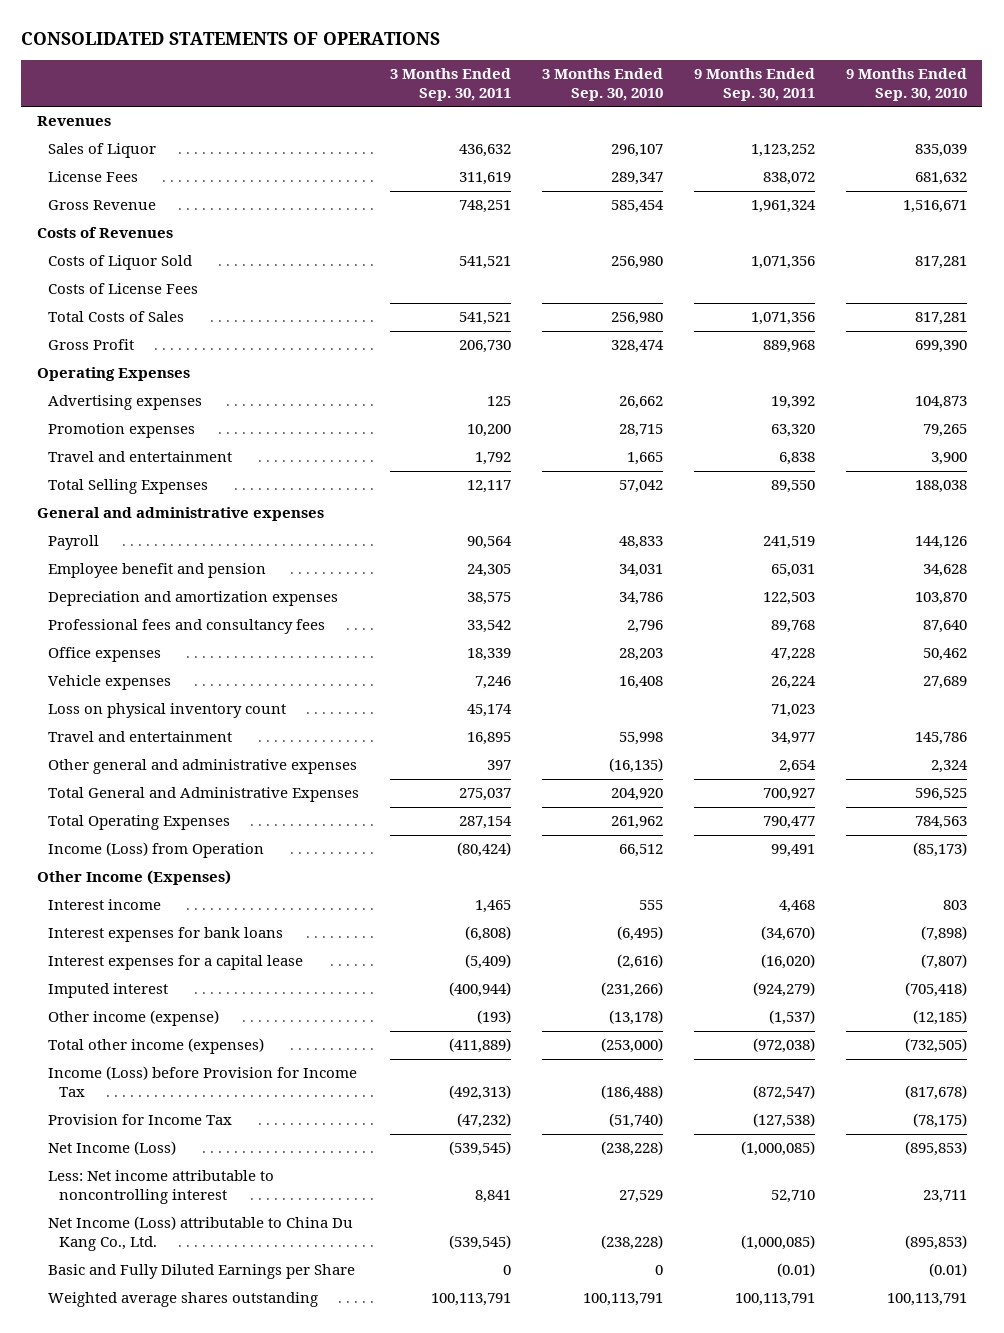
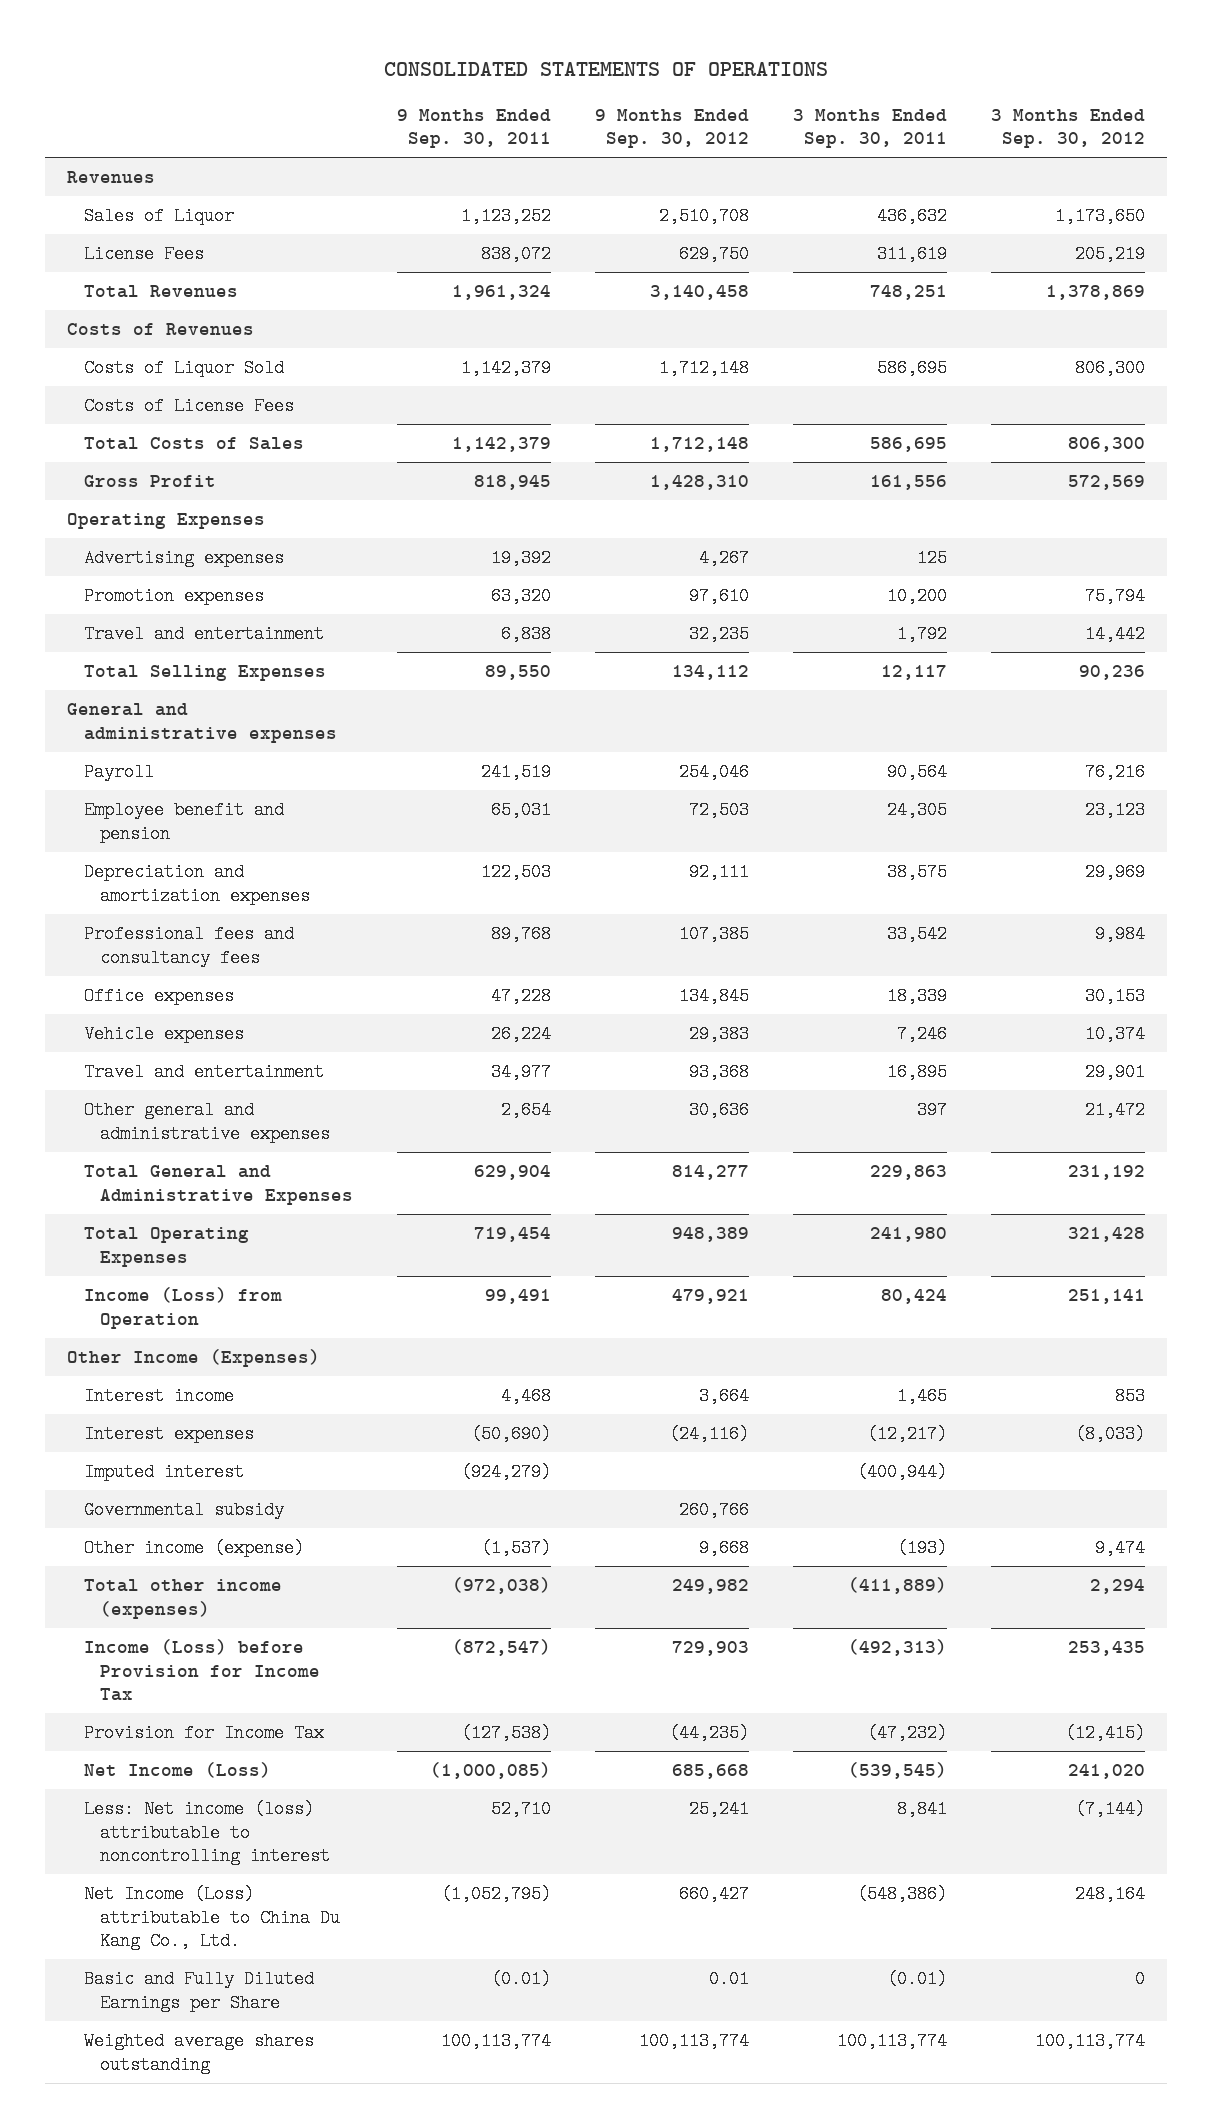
[541,67,663,101] 3 Months Ended Sep. 30, 2010 -> none
[845,67,967,101] 9 Months Ended Sep. 30, 2010 -> none
none -> [595,108,750,149] 9 Months Ended Sep. 30, 2012
none -> [991,108,1146,149] 3 Months Ended Sep. 30, 2012
[47,200,156,211] Gross Revenue -> [83,285,238,299] Total Revenues
[458,256,511,270] 541,521 -> [877,359,948,378] 586,695
[750,256,815,270] 1,071,356 -> [461,359,552,378] 1,142,379
[458,312,511,326] 541,521 -> [870,437,948,453] 586,695
[750,312,815,326] 1,071,356 -> [452,437,552,453] 1,142,379
[458,340,511,354] 206,730 -> [870,475,948,491] 161,556
[762,340,815,354] 889,968 -> [474,475,552,491] 818,945
[47,703,286,719] Loss on physical inventory count -> none
[458,788,511,802] 275,037 -> [870,1165,948,1181] 229,863
[762,788,815,802] 700,927 -> [474,1165,552,1181] 629,904
[458,816,512,830] 287,154 -> [870,1227,948,1243] 241,980
[762,816,815,830] 790,477 -> [474,1227,552,1243] 719,454
[456,842,511,858] (80,424) -> [881,1289,948,1305] 80,424
[47,955,303,971] Interest expenses for a capital lease -> none
[47,927,283,943] Interest expenses for bank loans -> [83,1425,254,1444] Interest expenses
[464,926,511,942] (6,808) -> [867,1425,948,1444] (12,217)
[760,926,815,942] (34,670) -> [471,1425,552,1444] (50,690)
none -> [83,1501,284,1520] Governmental subsidy
[47,1170,274,1205] Less: Net income attributable to noncontrolling interest -> [83,1800,331,1866] Less: Net income (loss) attributable to noncontrolling interest
[448,1235,511,1251] (539,545) -> [857,1885,948,1904] (548,386)
[740,1235,815,1251] (1,000,085) -> [441,1885,552,1904] (1,052,795)
[502,1265,511,1276] 0 -> [887,1970,948,1989] (0.01)
[430,1293,511,1307] 100,113,791 -> [837,2032,948,2051] 100,113,774
[734,1293,815,1307] 100,113,791 -> [441,2032,552,2051] 100,113,774

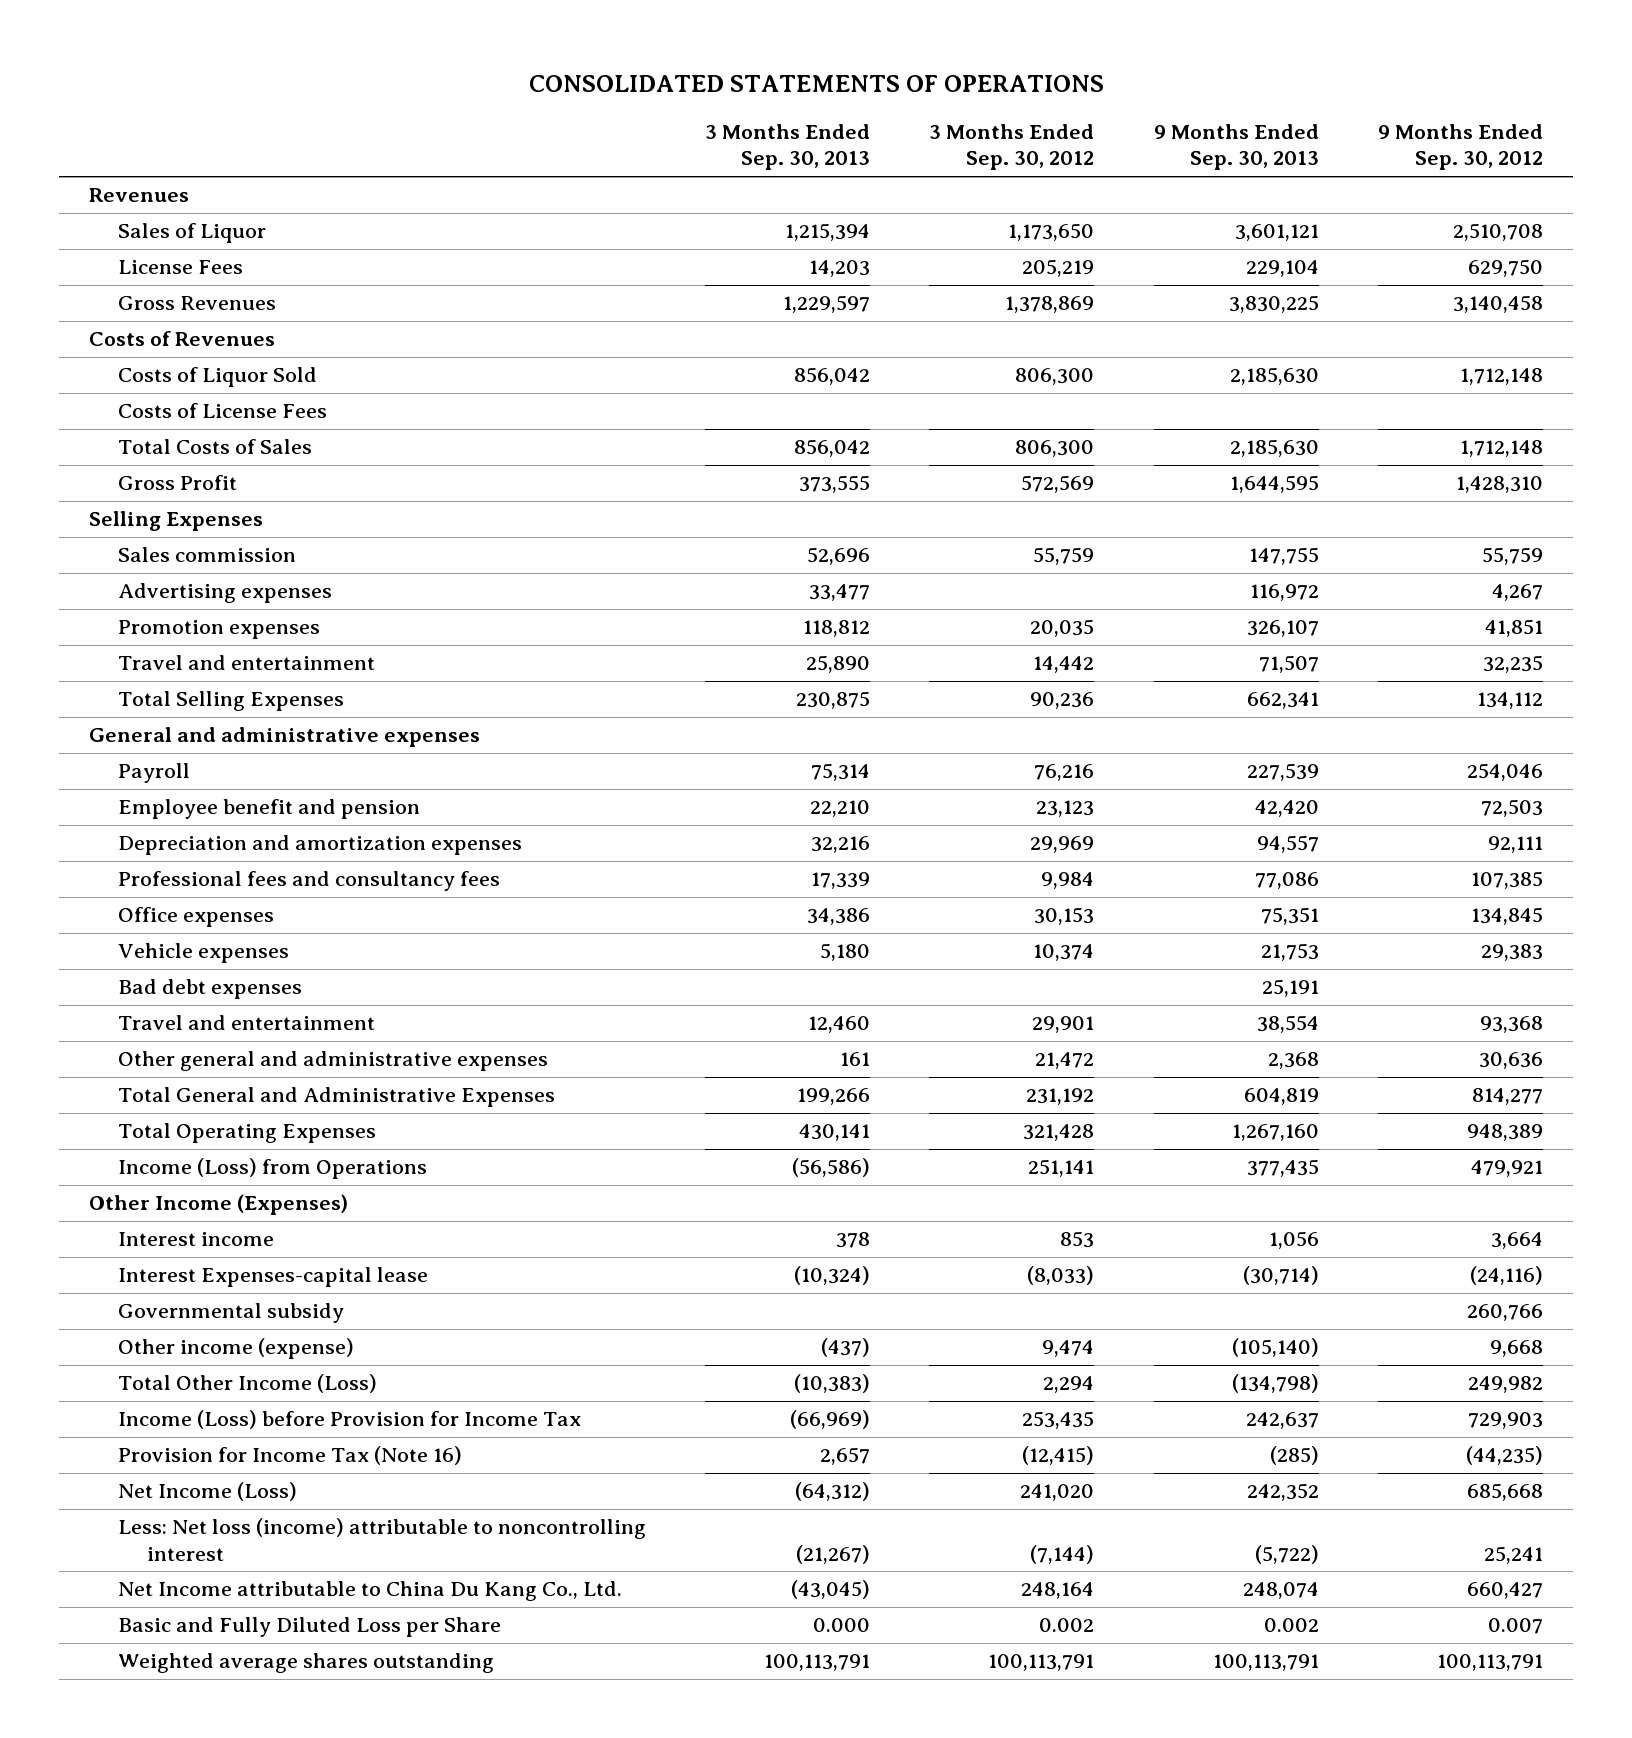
[397,108,552,149] 9 Months Ended Sep. 30, 2011 -> none
[793,108,948,149] 3 Months Ended Sep. 30, 2011 -> none
none -> [705,124,871,171] 3 Months Ended Sep. 30, 2013
none -> [1153,124,1319,171] 9 Months Ended Sep. 30, 2013
[83,285,238,299] Total Revenues -> [117,296,276,311] Gross Revenues
[67,513,266,530] Operating Expenses -> none
none -> [88,511,263,532] Selling Expenses
none -> [117,547,296,563] Sales commission
[689,587,750,606] 97,610 -> [1485,619,1544,638] 41,851
[1085,587,1146,606] 75,794 -> [1030,619,1095,638] 20,035
none -> [117,979,302,1000] Bad debt expenses
[83,1287,282,1329] Income (Loss) from Operation -> [117,1158,427,1180] Income (Loss) from Operations
[83,1463,244,1482] Imputed interest -> none
[83,1425,254,1444] Interest expenses -> [117,1267,428,1288] Interest Expenses-capital lease
[83,1579,282,1619] Total other income (expenses) -> [117,1374,377,1394] Total Other Income (Loss)
[83,1724,324,1743] Provision for Income Tax -> [117,1446,462,1466] Provision for Income Tax (Note 16)
[83,1800,331,1866] Less: Net income (loss) attributable to noncontrolling interest -> [117,1518,646,1561] Less: Net loss (income) attributable to noncontrolling interest
[83,1885,341,1951] Net Income (Loss) attributable to China Du Kang Co., Ltd. -> [117,1581,622,1602] Net Income attributable to China Du Kang Co., Ltd.
[83,1970,314,2012] Basic and Fully Diluted Earnings per Share -> [117,1617,501,1638] Basic and Fully Diluted Loss per Share
[709,1970,750,1989] 0.01 -> [1488,1618,1544,1635] 0.007
[1135,1970,1146,1989] 0 -> [1039,1618,1095,1633] 0.002
[639,2032,750,2051] 100,113,774 -> [1437,1654,1544,1672] 100,113,791
[1035,2032,1146,2051] 100,113,774 -> [988,1654,1095,1672] 100,113,791

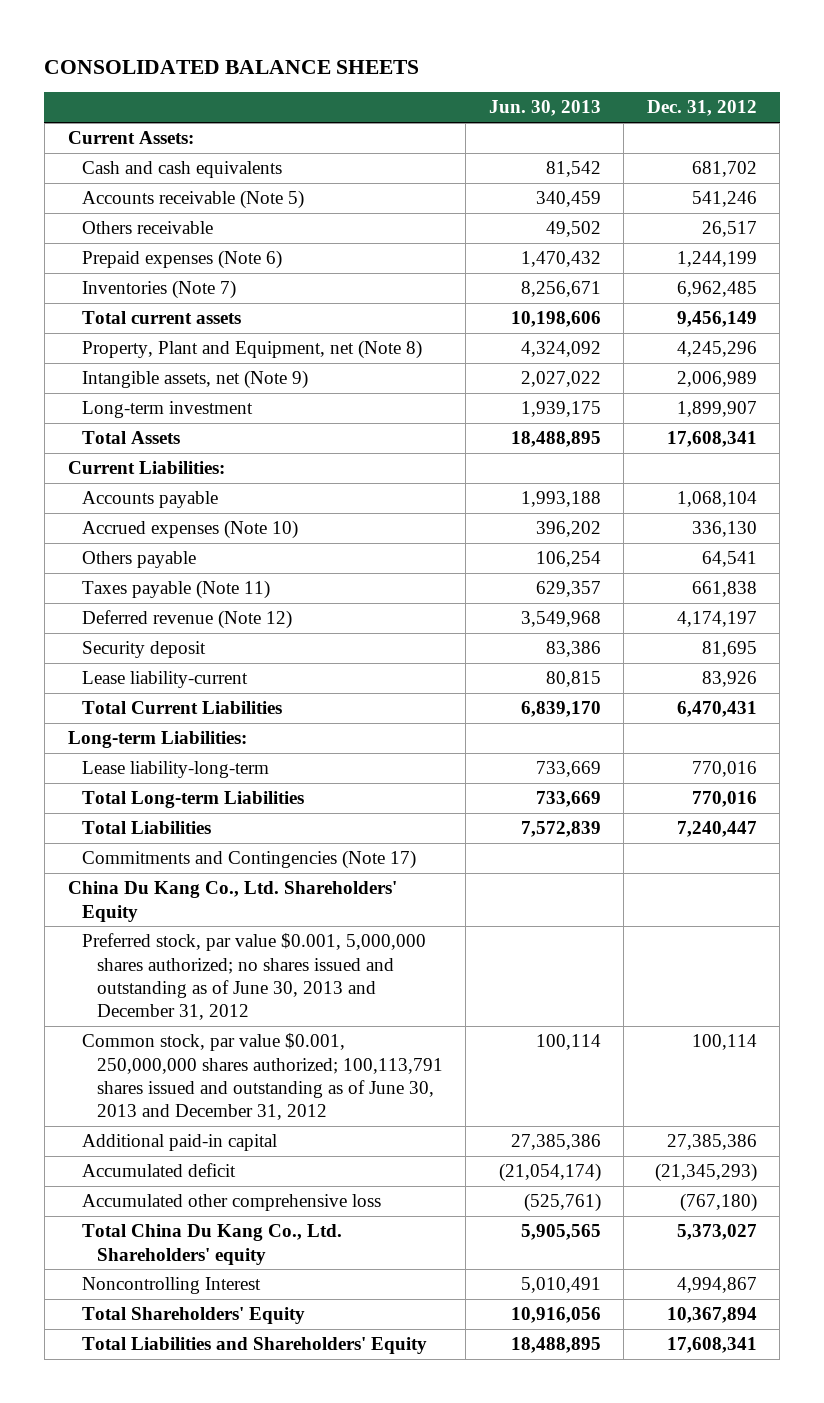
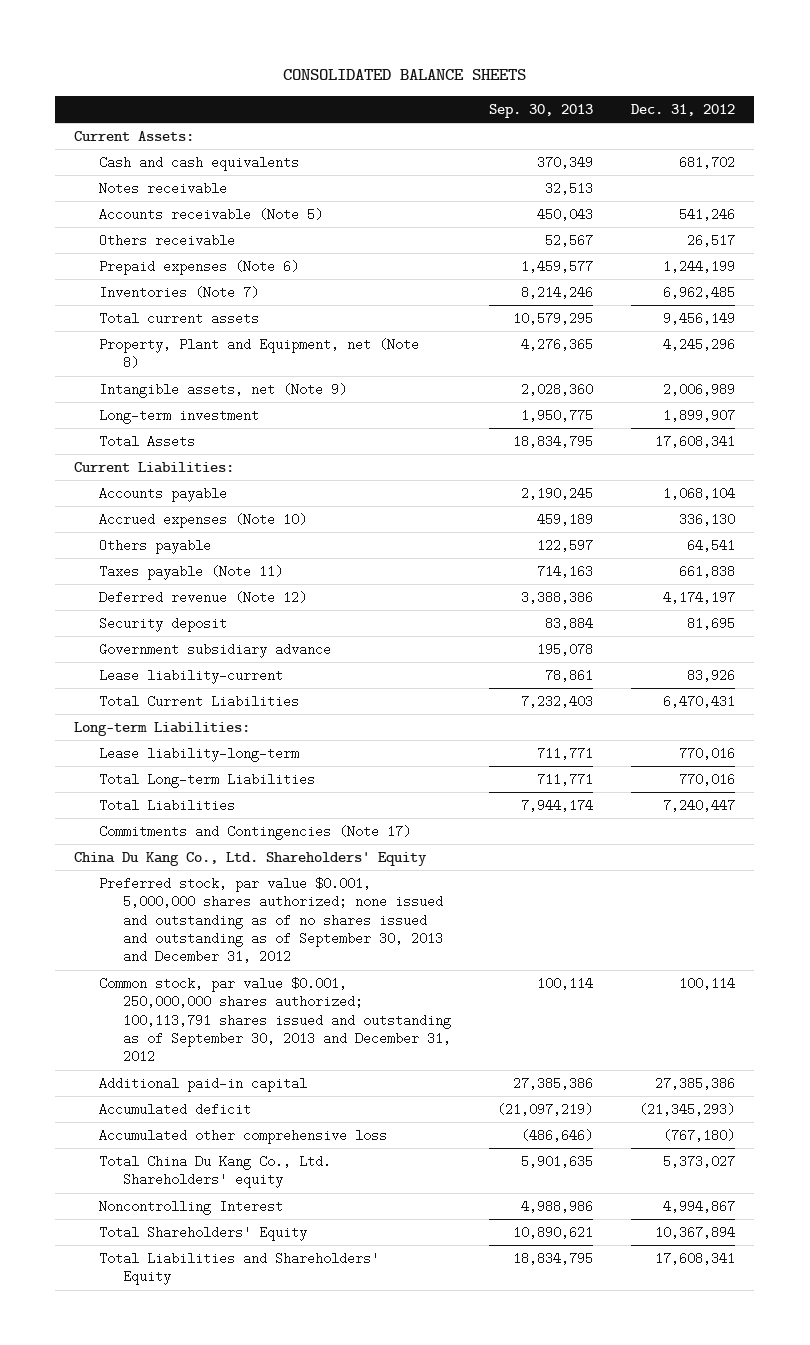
[488,100,601,117] Jun. 30, 2013 -> none
none -> [489,103,594,118] Sep. 30, 2013
none -> [98,182,227,196] Notes receivable
none -> [98,643,331,659] Government subsidiary advance
[82,933,427,1021] Preferred stock, par value $0.001, 5,000,000 shares authorized; no shares issued and outstanding as of June 30, 2013 and December 31, 2012 -> [98,877,444,964] Preferred stock, par value $0.001, 5,000,000 shares authorized; none issued and outstanding as of no shares issued and outstanding as of September 30, 2013 and December 31, 2012
[82,1033,443,1121] Common stock, par value $0.001, 250,000,000 shares authorized; 100,113,791 shares issued and outstanding as of June 30, 2013 and December 31, 2012 -> [98,977,452,1064] Common stock, par value $0.001, 250,000,000 shares authorized; 100,113,791 shares issued and outstanding as of September 30, 2013 and December 31, 2012

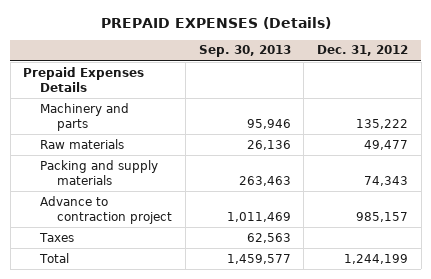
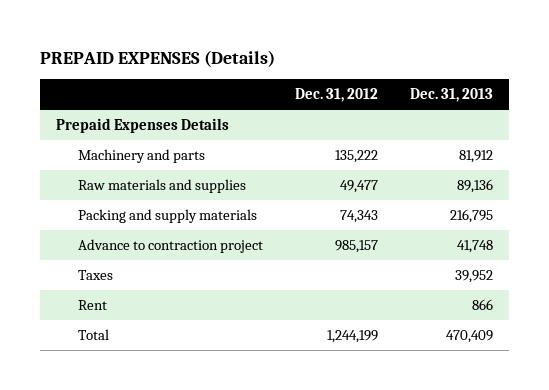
[198,45,291,58] Sep. 30, 2013 -> none
none -> [409,88,493,103] Dec. 31, 2013
[40,138,125,149] Raw materials -> [78,179,247,194] Raw materials and supplies
none -> [78,300,108,311] Rent

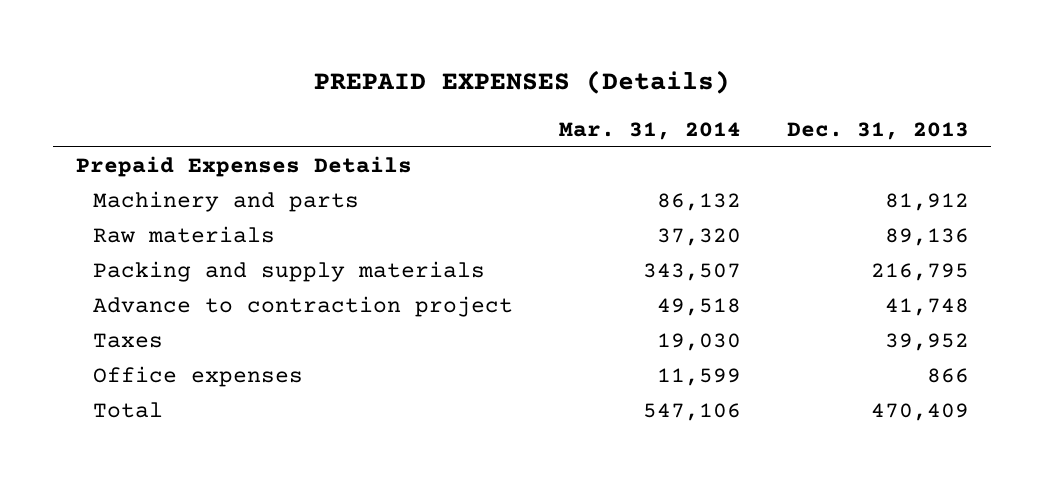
[295,88,379,103] Dec. 31, 2012 -> none
none -> [558,121,741,140] Mar. 31, 2014
[78,179,247,194] Raw materials and supplies -> [93,226,276,244] Raw materials
[78,300,108,311] Rent -> [93,366,304,388] Office expenses

